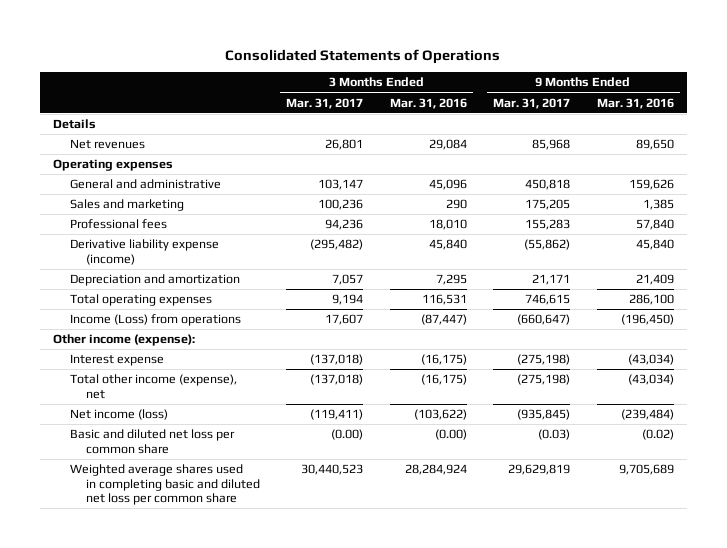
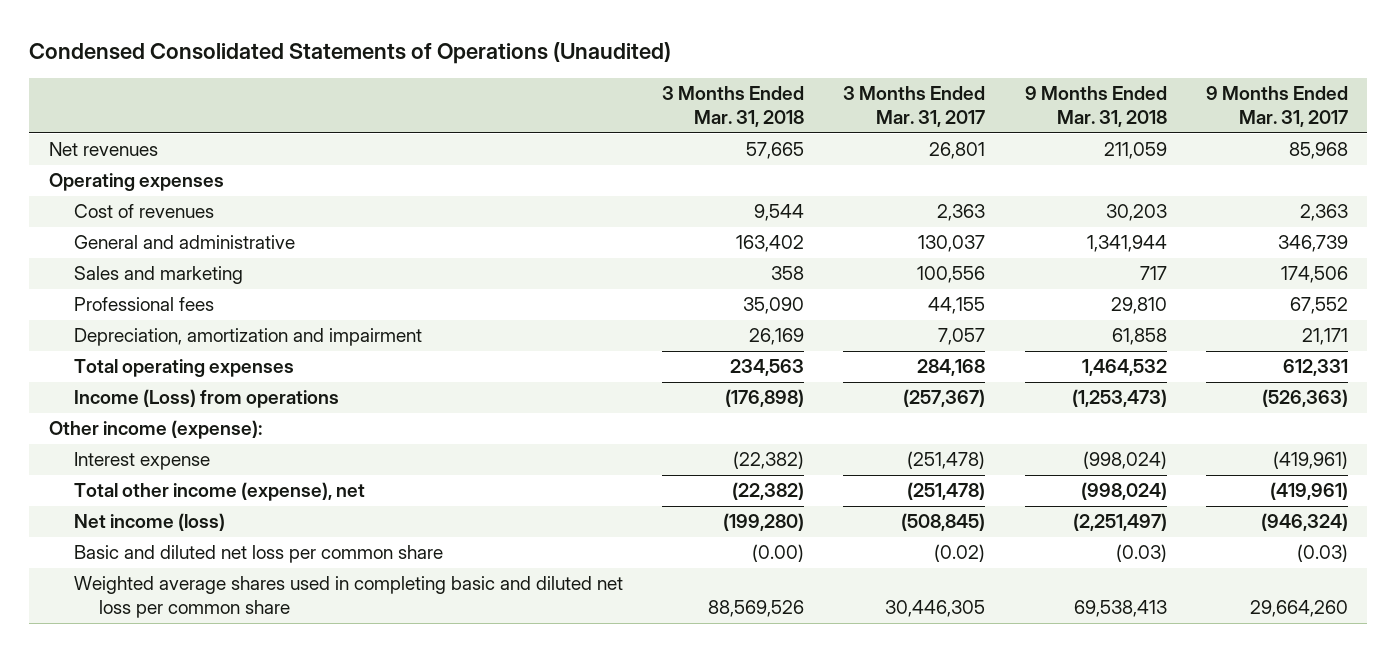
[225,48,501,64] Consolidated Statements of Operations -> [29,41,672,64] Condensed Consolidated Statements of Operations (Unaudited)
[389,97,467,109] Mar. 31, 2016 -> none
[596,97,674,109] Mar. 31, 2016 -> none
none -> [662,86,805,128] 3 Months Ended Mar. 31, 2018
none -> [1024,86,1167,128] 9 Months Ended Mar. 31, 2018
[53,119,97,130] Details -> none
[69,239,219,265] Derivative liability expense (income) -> none
none -> [74,204,215,219] Cost of revenues
[318,179,364,191] 103,147 -> [918,235,986,253] 130,037
[525,179,571,191] 450,818 -> [1277,235,1348,253] 346,739
[318,199,364,211] 100,236 -> [917,266,986,284] 100,556
[525,199,571,211] 175,205 -> [1280,266,1348,284] 174,506
[325,219,364,231] 94,236 -> [928,297,986,315] 44,155
[525,219,571,231] 155,283 -> [1289,297,1348,315] 67,552
[69,274,240,287] Depreciation and amortization -> [74,328,423,347] Depreciation, amortization and impairment
[332,294,364,306] 9,194 -> [917,359,986,377] 284,168
[525,294,571,306] 746,615 -> [1282,359,1348,377] 612,331
[325,314,364,326] 17,607 -> [903,389,986,408] (257,367)
[517,314,571,326] (660,647) -> [1261,389,1348,408] (526,363)
[310,354,364,366] (137,018) -> [907,451,986,470] (251,478)
[517,354,571,366] (275,198) -> [1272,451,1348,470] (419,961)
[310,374,364,386] (137,018) -> [907,482,986,501] (251,478)
[517,374,571,386] (275,198) -> [1269,482,1348,501] (419,961)
[310,409,364,421] (119,411) -> [901,513,986,532] (508,845)
[517,409,571,421] (935,845) -> [1260,513,1348,532] (946,324)
[331,429,364,441] (0.00) -> [934,544,986,563] (0.02)
[301,464,364,476] 30,440,523 -> [885,600,986,618] 30,446,305
[508,464,571,476] 29,629,819 -> [1249,600,1348,618] 29,664,260

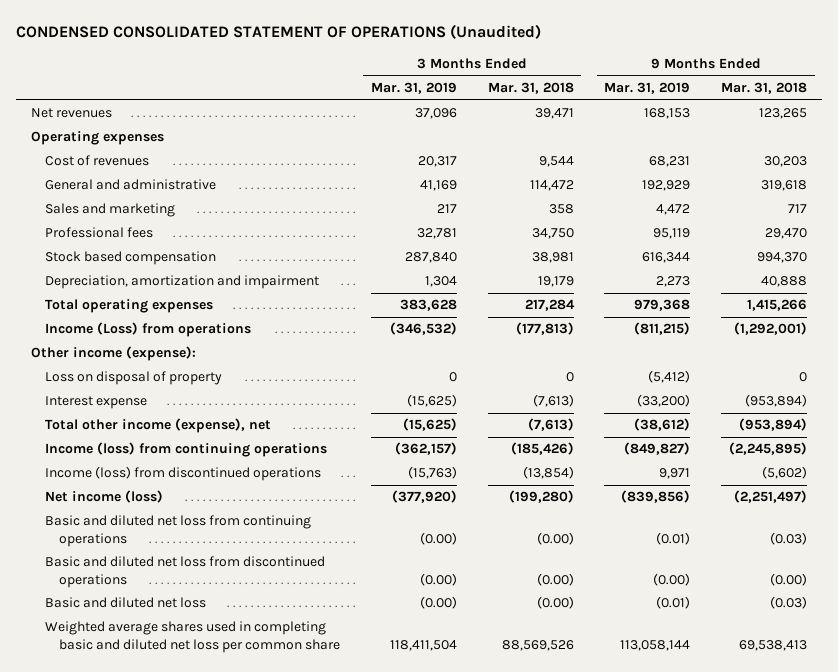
[29,41,672,64] Condensed Consolidated Statements of Operations (Unaudited) -> [15,24,541,40] CONDENSED CONSOLIDATED STATEMENT OF OPERATIONS (Unaudited)
[843,86,986,128] 3 Months Ended Mar. 31, 2017 -> none
[1205,86,1348,128] 9 Months Ended Mar. 31, 2017 -> none
none -> [370,81,457,94] Mar. 31, 2019
none -> [604,81,691,94] Mar. 31, 2019
[746,142,805,160] 57,665 -> [534,108,574,120] 39,471
[1103,142,1167,160] 211,059 -> [759,108,808,120] 123,265
[736,235,805,253] 163,402 -> [529,180,574,192] 114,472
[1086,235,1167,253] 1,341,944 -> [761,180,808,192] 319,618
[743,297,805,315] 35,090 -> [531,228,574,240] 34,750
[1110,297,1167,315] 29,810 -> [765,228,808,240] 29,470
none -> [45,251,217,266] Stock based compensation
[749,328,805,346] 26,169 -> [537,276,574,288] 19,179
[1111,328,1167,346] 61,858 -> [761,276,808,288] 40,888
[730,359,805,377] 234,563 -> [524,299,575,312] 217,284
[1081,359,1167,377] 1,464,532 -> [747,299,808,312] 1,415,266
[725,389,805,408] (176,898) -> [515,322,574,336] (177,813)
[1071,389,1167,408] (1,253,473) -> [734,322,808,336] (1,292,001)
none -> [45,371,223,386] Loss on disposal of property
[733,451,805,470] (22,382) -> [532,394,574,408] (7,613)
[1082,451,1167,470] (998,024) -> [745,394,808,408] (953,894)
[732,482,805,501] (22,382) -> [527,418,574,432] (7,613)
[1080,482,1167,501] (998,024) -> [739,418,808,432] (953,894)
none -> [45,442,328,458] Income (loss) from continuing operations
none -> [45,466,322,482] Income (loss) from discontinued operations
none -> [45,515,312,547] Basic and diluted net loss from continuing operations
none -> [45,556,326,588] Basic and diluted net loss from discontinued operations
[74,545,444,564] Basic and diluted net loss per common share -> [45,597,207,609] Basic and diluted net loss

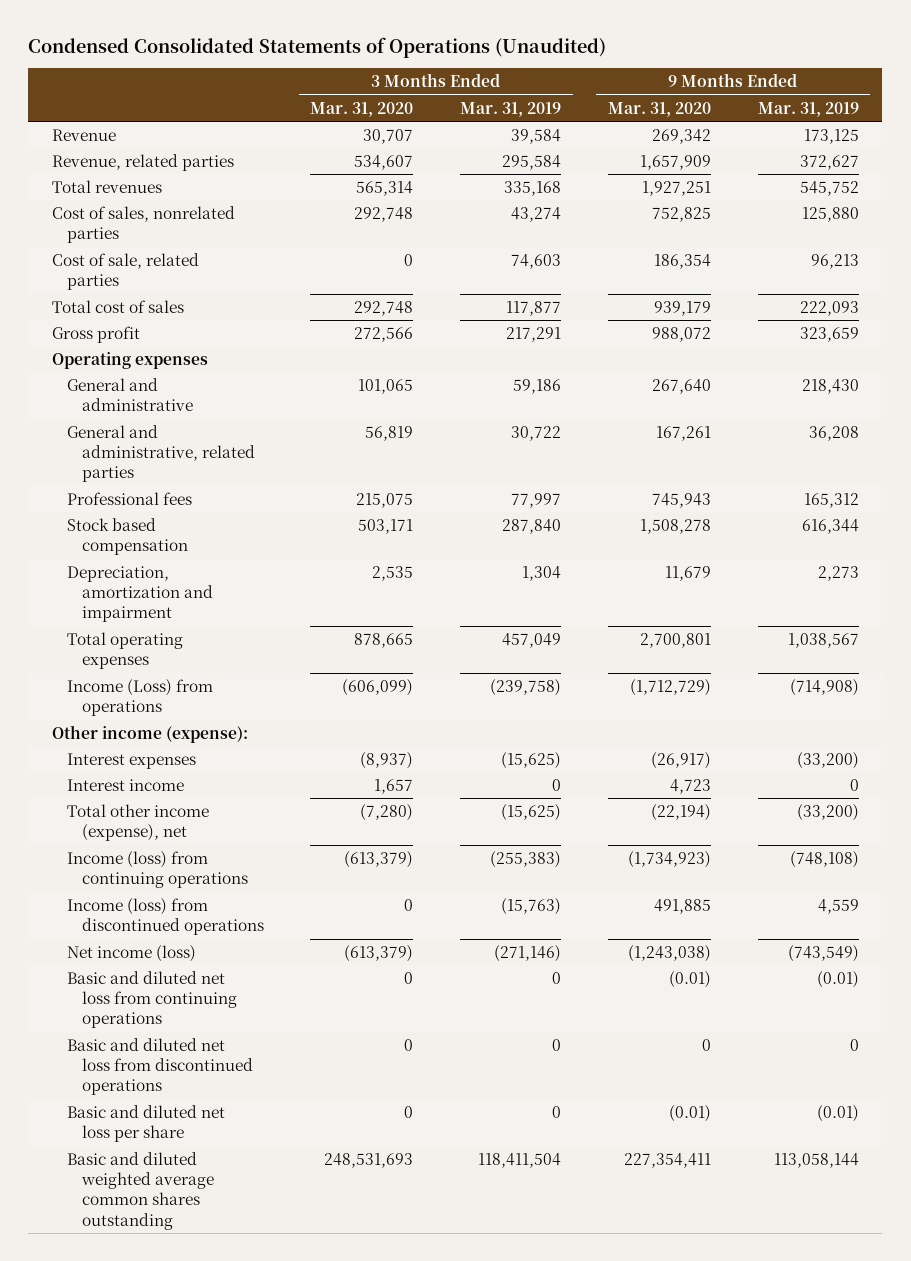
[15,24,541,40] CONDENSED CONSOLIDATED STATEMENT OF OPERATIONS (Unaudited) -> [28,36,607,58] Condensed Consolidated Statements of Operations (Unaudited)
[487,81,574,94] Mar. 31, 2018 -> none
[721,81,808,94] Mar. 31, 2018 -> none
none -> [310,101,414,117] Mar. 31, 2020
none -> [608,101,712,117] Mar. 31, 2020
none -> [51,128,116,141] Revenue
none -> [51,153,234,171] Revenue, related parties
[30,108,112,119] Net revenues -> [51,179,162,193] Total revenues
[414,108,457,120] 37,096 -> [504,180,562,196] 335,168
[644,108,691,120] 168,153 -> [799,180,859,196] 545,752
none -> [51,205,235,244] Cost of sales, nonrelated parties
none -> [51,252,199,291] Cost of sale, related parties
none -> [51,299,184,313] Total cost of sales
none -> [51,325,140,343] Gross profit
[45,155,150,167] Cost of revenues -> none
[45,203,176,218] Sales and marketing -> none
[419,180,457,192] 41,169 -> [513,378,562,394] 59,186
[642,180,691,192] 192,929 -> [801,378,859,394] 218,430
none -> [66,424,255,483] General and administrative, related parties
[416,228,457,240] 32,781 -> [511,492,562,508] 77,997
[653,228,691,240] 95,119 -> [803,492,859,508] 165,312
[399,299,457,312] 383,628 -> [502,632,562,648] 457,049
[634,299,691,312] 979,368 -> [787,632,859,648] 1,038,567
[389,322,457,336] (346,532) -> [490,678,562,696] (239,758)
[634,322,691,336] (811,215) -> [789,678,859,696] (714,908)
[45,371,223,386] Loss on disposal of property -> none
[45,396,148,410] Interest expense -> [66,752,196,769] Interest expenses
none -> [66,778,184,791] Interest income
[634,418,691,432] (38,612) -> [796,803,859,821] (33,200)
[394,442,457,456] (362,157) -> [490,850,562,868] (255,383)
[624,442,691,456] (849,827) -> [789,850,859,868] (748,108)
[659,468,691,480] 9,971 -> [817,898,859,914] 4,559
[391,490,457,504] (377,920) -> [494,944,562,962] (271,146)
[621,490,691,504] (839,856) -> [787,944,859,962] (743,549)
[419,531,457,545] (0.00) -> [552,971,562,984] 0
[419,572,457,586] (0.00) -> [552,1038,562,1051] 0
[653,572,691,586] (0.00) -> [849,1038,859,1051] 0
[45,597,207,609] Basic and diluted net loss -> [66,1104,225,1143] Basic and diluted net loss per share
[419,596,457,610] (0.00) -> [552,1105,562,1118] 0
[45,621,341,653] Weighted average shares used in completing basic and diluted net loss per common share -> [66,1151,214,1230] Basic and diluted weighted average common shares outstanding

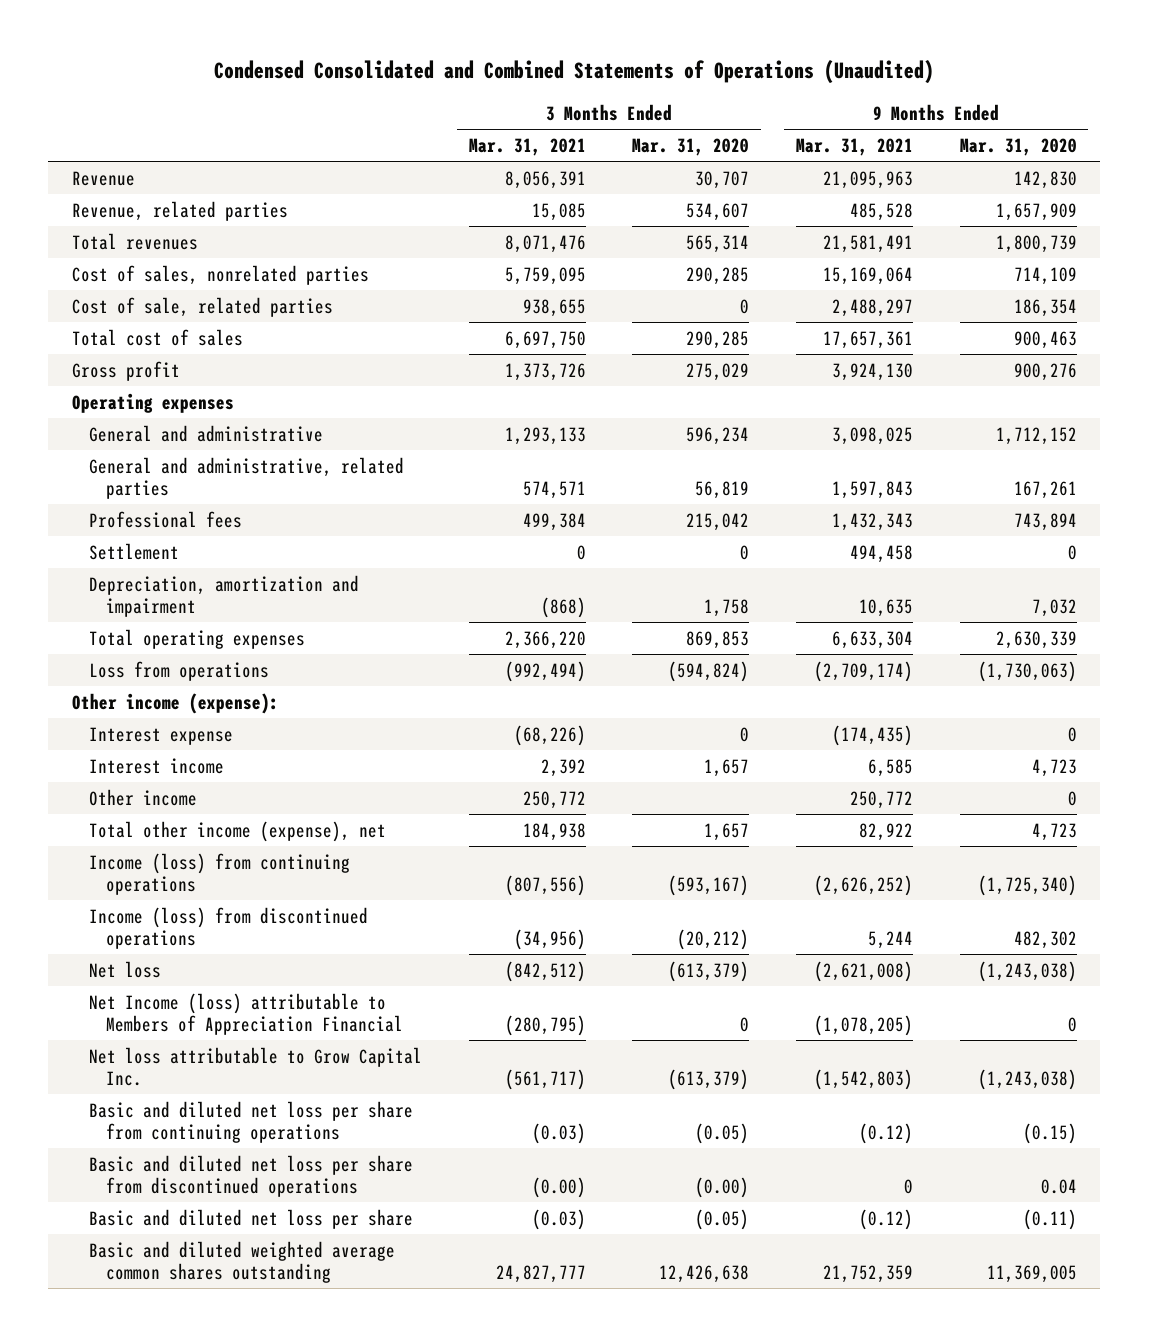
[28,36,607,58] Condensed Consolidated Statements of Operations (Unaudited) -> [214,60,935,85] Condensed Consolidated and Combined Statements of Operations (Unaudited)
[460,101,562,117] Mar. 31, 2019 -> none
[757,101,859,117] Mar. 31, 2019 -> none
none -> [468,138,586,157] Mar. 31, 2021
none -> [796,138,914,157] Mar. 31, 2021
[652,128,712,144] 269,342 -> [1013,170,1077,189] 142,830
[642,180,712,196] 1,927,251 -> [995,234,1077,253] 1,800,739
[354,206,414,222] 292,748 -> [686,266,750,285] 290,285
[652,206,712,222] 752,825 -> [1013,266,1077,285] 714,109
[354,300,414,316] 292,748 -> [686,330,750,349] 290,285
[654,300,712,316] 939,179 -> [1013,330,1077,349] 900,463
[354,326,414,342] 272,566 -> [686,362,750,381] 275,029
[652,326,712,342] 988,072 -> [1013,362,1077,381] 900,276
[358,378,414,394] 101,065 -> [686,426,750,445] 596,234
[652,378,712,394] 267,640 -> [995,426,1077,445] 1,712,152
[66,517,188,556] Stock based compensation -> none
[356,492,414,508] 215,075 -> [686,512,750,531] 215,042
[652,492,712,508] 745,943 -> [1013,512,1077,531] 743,894
none -> [89,542,180,560] Settlement
[372,565,414,581] 2,535 -> [704,598,750,617] 1,758
[665,565,712,581] 11,679 -> [1031,598,1077,617] 7,032
[354,632,414,648] 878,665 -> [686,630,750,649] 869,853
[640,632,712,648] 2,700,801 -> [995,630,1077,649] 2,630,339
[66,678,213,717] Income (Loss) from operations -> [89,660,270,681] Loss from operations
[342,678,414,696] (606,099) -> [668,660,750,682] (594,824)
[630,678,712,696] (1,712,729) -> [977,660,1077,682] (1,730,063)
[66,752,196,769] Interest expenses -> [89,726,234,745] Interest expense
[360,751,414,769] (8,937) -> [740,726,750,742] 0
[651,751,712,769] (26,917) -> [1067,726,1077,742] 0
none -> [89,788,198,806] Other income
[360,803,414,821] (7,280) -> [704,822,750,841] 1,657
[651,803,712,821] (22,194) -> [1031,822,1077,841] 4,723
[344,850,414,868] (613,379) -> [668,874,750,896] (593,167)
[628,850,712,868] (1,734,923) -> [977,874,1077,896] (1,725,340)
[404,898,414,911] 0 -> [677,928,750,950] (20,212)
[654,898,712,914] 491,885 -> [1013,930,1077,949] 482,302
[66,944,196,962] Net income (loss) -> [89,960,162,978] Net loss
none -> [89,992,404,1035] Net Income (loss) attributable to Members of Appreciation Financial
none -> [89,1046,423,1086] Net loss attributable to Grow Capital Inc.
[66,970,237,1029] Basic and diluted net loss from continuing operations -> [89,1100,414,1143] Basic and diluted net loss per share from continuing operations
[404,971,414,984] 0 -> [695,1122,750,1144] (0.05)
[669,970,712,988] (0.01) -> [1022,1122,1077,1144] (0.15)
[66,1037,253,1096] Basic and diluted net loss from discontinued operations -> [89,1154,414,1197] Basic and diluted net loss per share from discontinued operations
[404,1038,414,1051] 0 -> [695,1176,750,1198] (0.00)
[702,1038,712,1051] 0 -> [1040,1178,1077,1194] 0.04
[404,1105,414,1118] 0 -> [695,1208,750,1230] (0.05)
[669,1104,712,1122] (0.01) -> [1022,1208,1077,1230] (0.11)
[324,1152,414,1168] 248,531,693 -> [659,1264,750,1283] 12,426,638
[624,1152,712,1168] 227,354,411 -> [986,1264,1077,1283] 11,369,005

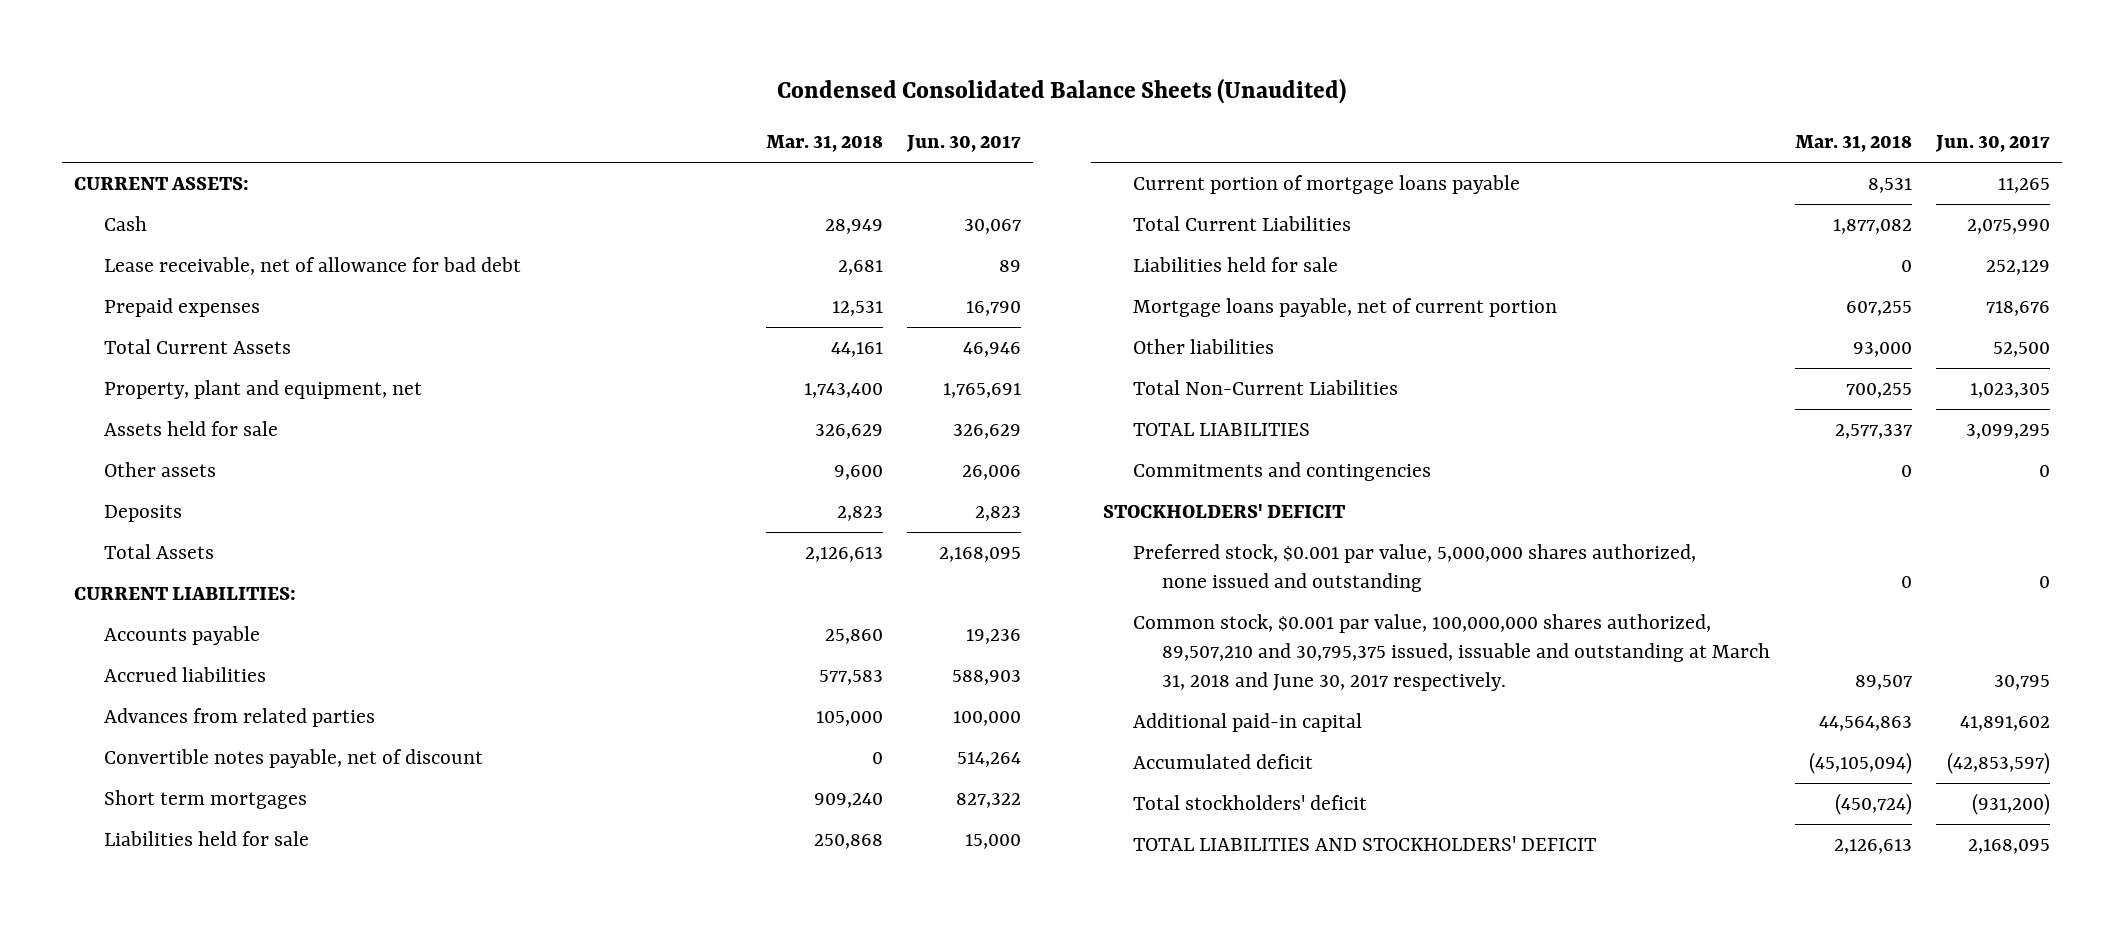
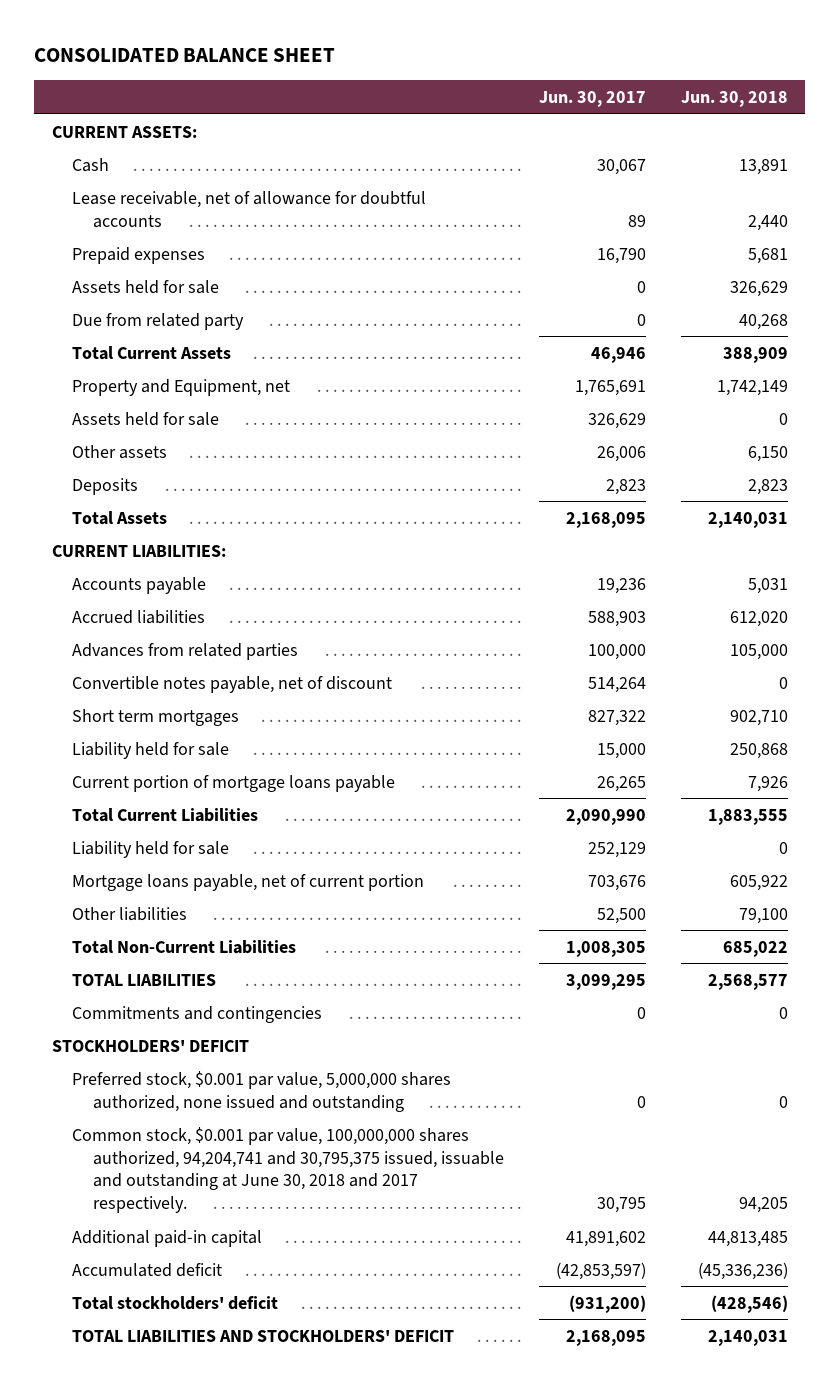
[776,77,1346,104] Condensed Consolidated Balance Sheets (Unaudited) -> [34,48,336,63] CONSOLIDATED BALANCE SHEET
[765,135,883,153] Mar. 31, 2018 -> none
none -> [680,90,788,107] Jun. 30, 2018
[103,257,521,276] Lease receivable, net of allowance for bad debt -> [72,190,427,228] Lease receivable, net of allowance for doubtful accounts
none -> [72,279,220,294] Assets held for sale
none -> [72,312,245,330] Due from related party
[103,380,422,400] Property, plant and equipment, net -> [72,378,291,396] Property and Equipment, net
[103,831,309,847] Liabilities held for sale -> [72,741,230,759] Liability held for sale
[1997,178,2050,194] 11,265 -> [596,775,646,792] 26,265
[1966,219,2050,235] 2,075,990 -> [565,808,646,825] 2,090,990
[1132,257,1338,273] Liabilities held for sale -> [72,840,230,858] Liability held for sale
[1985,301,2050,317] 718,676 -> [587,874,646,891] 703,676
[1969,383,2050,399] 1,023,305 -> [565,940,646,957] 1,008,305
[1132,614,1771,692] Common stock, $0.001 par value, 100,000,000 shares authorized, 89,507,210 and 30,795,375 issued, issuable and outstanding at March 31, 2018 and June 30, 2017 respectively. -> [72,1126,504,1214] Common stock, $0.001 par value, 100,000,000 shares authorized, 94,204,741 and 30,795,375 issued, issuable and outstanding at June 30, 2018 and 2017 respectively.

